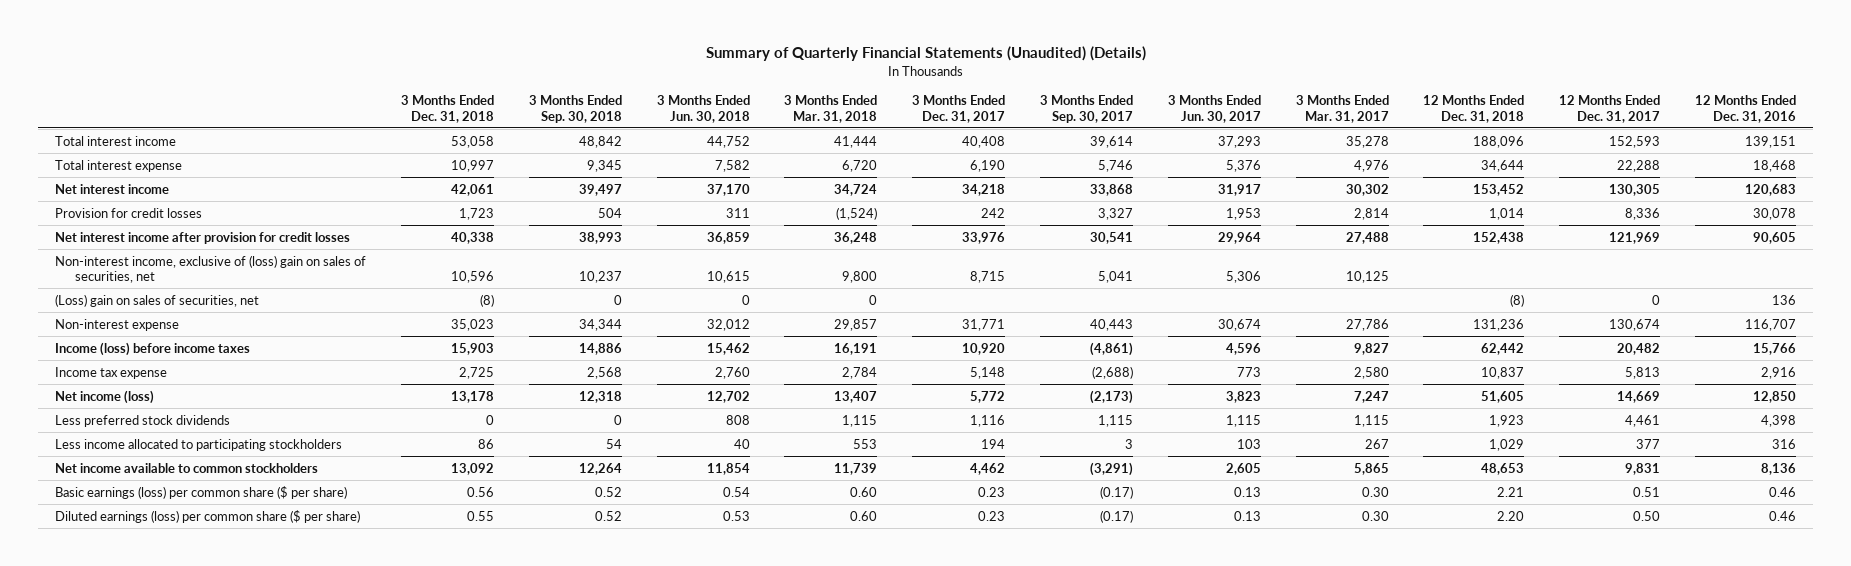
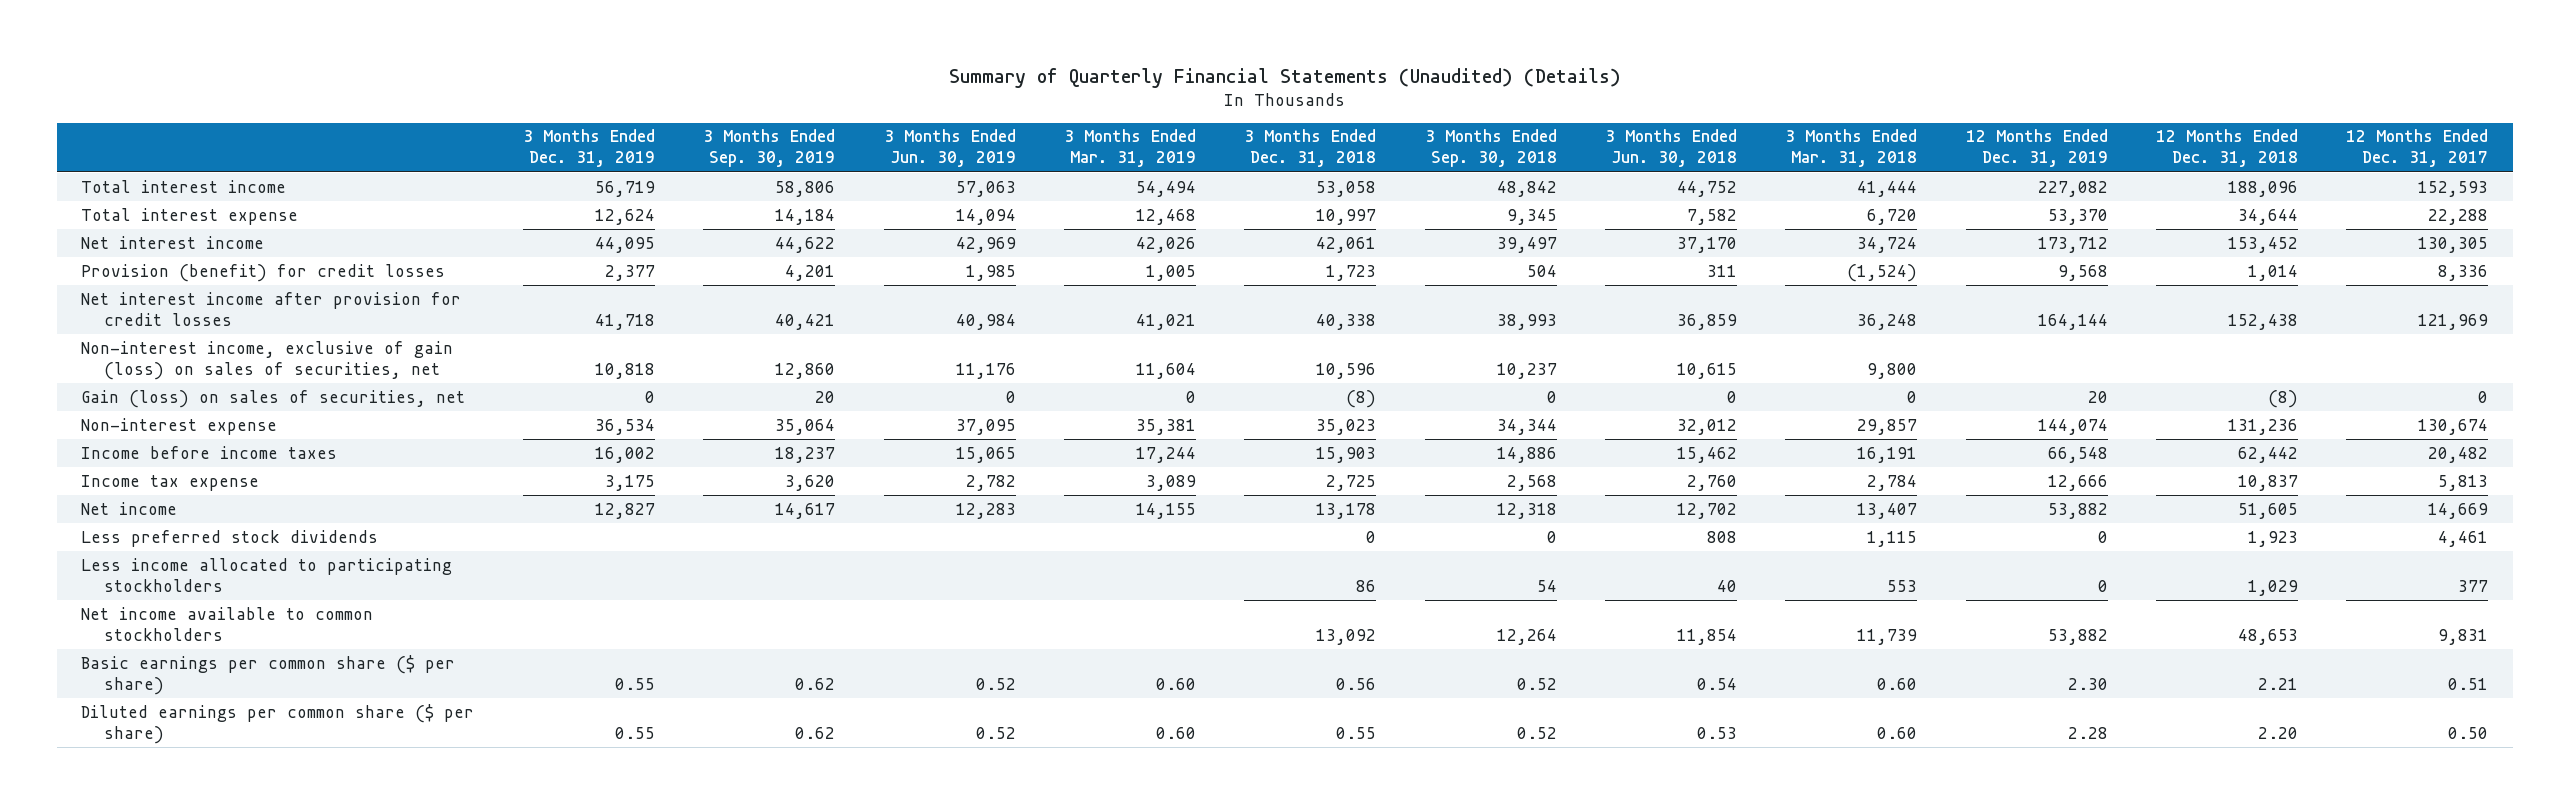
[912,95,1006,123] 3 Months Ended Dec. 31, 2017 -> none
[1039,95,1133,123] 3 Months Ended Sep. 30, 2017 -> none
[1167,95,1261,123] 3 Months Ended Jun. 30, 2017 -> none
[1295,95,1389,123] 3 Months Ended Mar. 31, 2017 -> none
[1695,95,1797,123] 12 Months Ended Dec. 31, 2016 -> none
none -> [522,129,655,168] 3 Months Ended Dec. 31, 2019
none -> [703,129,836,168] 3 Months Ended Sep. 30, 2019
none -> [883,129,1016,168] 3 Months Ended Jun. 30, 2019
none -> [1063,129,1196,168] 3 Months Ended Mar. 31, 2019
none -> [1965,129,2108,168] 12 Months Ended Dec. 31, 2019
[55,207,203,218] Provision for credit losses -> [81,263,446,282] Provision (benefit) for credit losses
[55,254,367,283] Non-interest income, exclusive of (loss) gain on sales of securities, net -> [81,340,454,380] Non-interest income, exclusive of gain (loss) on sales of securities, net
[55,293,260,307] (Loss) gain on sales of securities, net -> [81,389,466,408] Gain (loss) on sales of securities, net
[55,341,251,356] Income (loss) before income taxes -> [81,445,338,459] Income before income taxes
[55,389,155,404] Net income (loss) -> [81,501,178,515] Net income
[55,485,348,499] Basic earnings (loss) per common share ($ per share) -> [81,654,456,695] Basic earnings per common share ($ per share)
[55,509,361,523] Diluted earnings (loss) per common share ($ per share) -> [81,703,475,744] Diluted earnings per common share ($ per share)

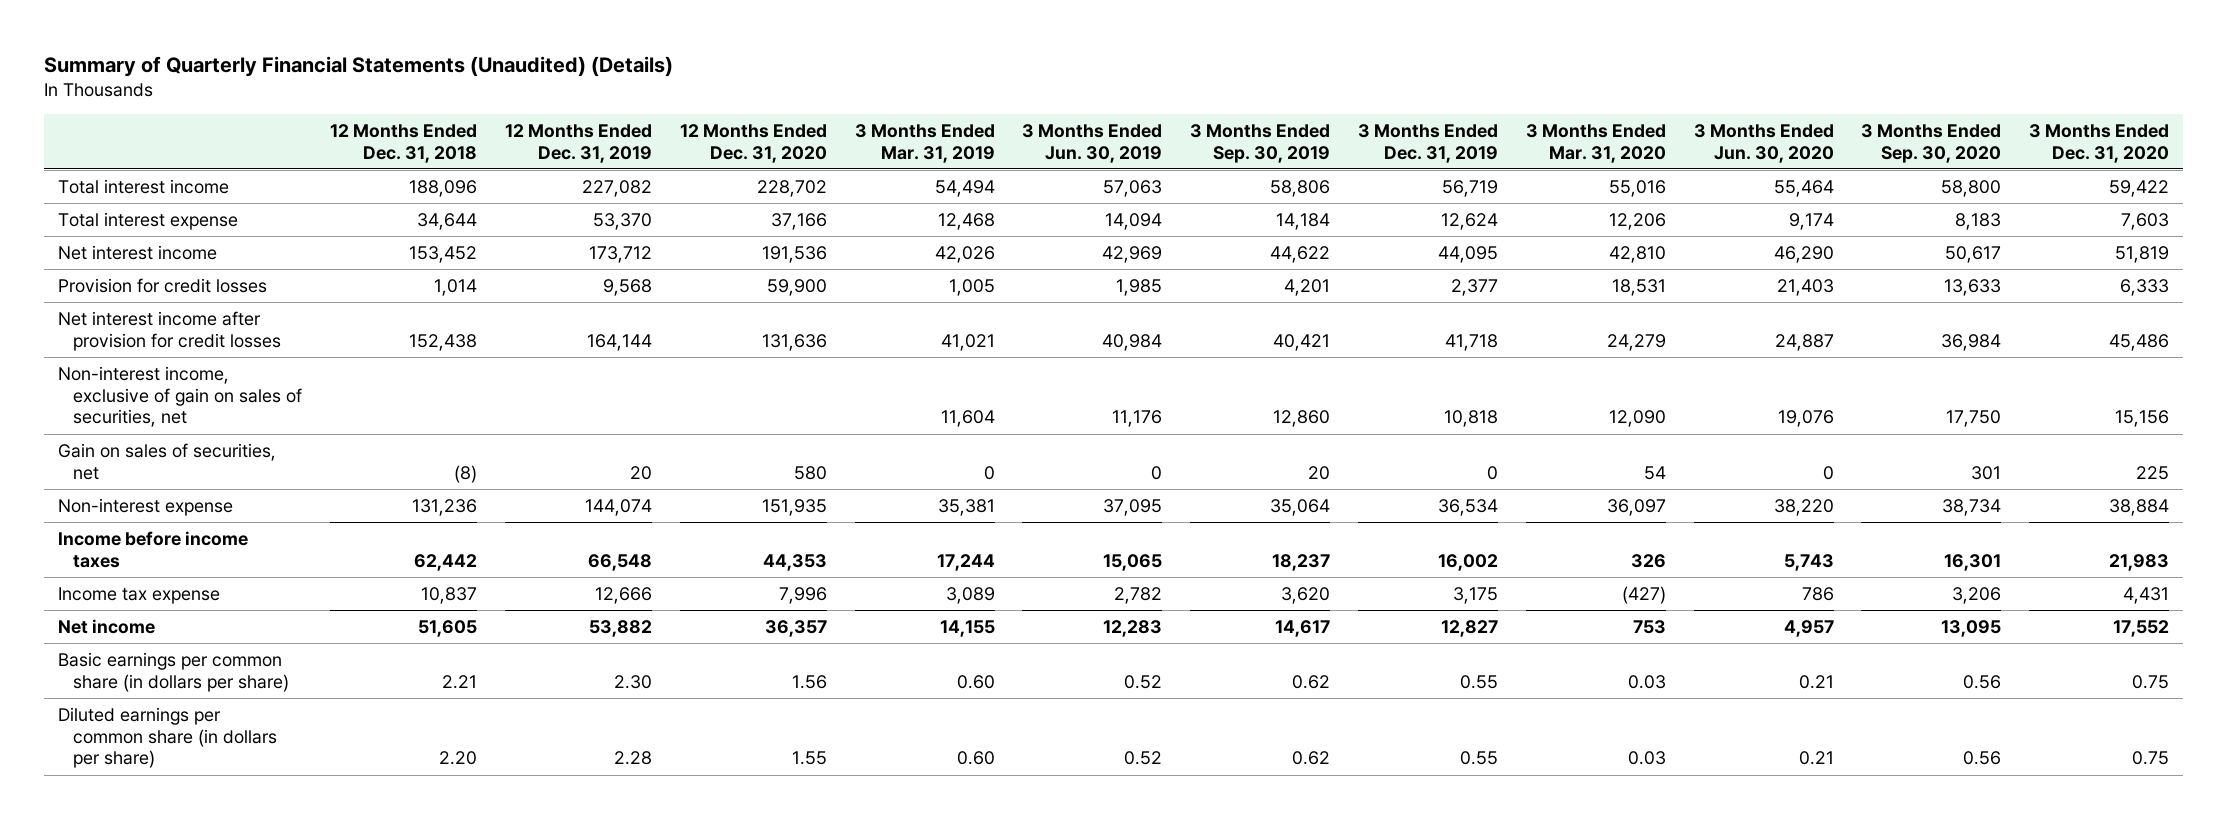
[1244,129,1377,168] 3 Months Ended Dec. 31, 2018 -> none
[1424,129,1557,168] 3 Months Ended Sep. 30, 2018 -> none
[1604,129,1737,168] 3 Months Ended Jun. 30, 2018 -> none
[1785,129,1918,168] 3 Months Ended Mar. 31, 2018 -> none
[2346,129,2489,168] 12 Months Ended Dec. 31, 2017 -> none
none -> [679,123,827,163] 12 Months Ended Dec. 31, 2020
none -> [1525,123,1666,163] 3 Months Ended Mar. 31, 2020
none -> [1693,123,1834,163] 3 Months Ended Jun. 30, 2020
none -> [1861,123,2002,163] 3 Months Ended Sep. 30, 2020
none -> [2029,123,2170,163] 3 Months Ended Dec. 31, 2020
[81,263,446,282] Provision (benefit) for credit losses -> [57,278,267,294] Provision for credit losses
[81,340,454,380] Non-interest income, exclusive of gain (loss) on sales of securities, net -> [57,366,303,428] Non-interest income, exclusive of gain on sales of securities, net
[81,389,466,408] Gain (loss) on sales of securities, net -> [57,443,276,480] Gain on sales of securities, net
[81,529,379,547] Less preferred stock dividends -> none
[81,557,453,592] Less income allocated to participating stockholders -> none
[81,606,374,641] Net income available to common stockholders -> none
[81,654,456,695] Basic earnings per common share ($ per share) -> [57,652,290,692] Basic earnings per common share (in dollars per share)
[81,703,475,744] Diluted earnings per common share ($ per share) -> [57,707,278,769] Diluted earnings per common share (in dollars per share)

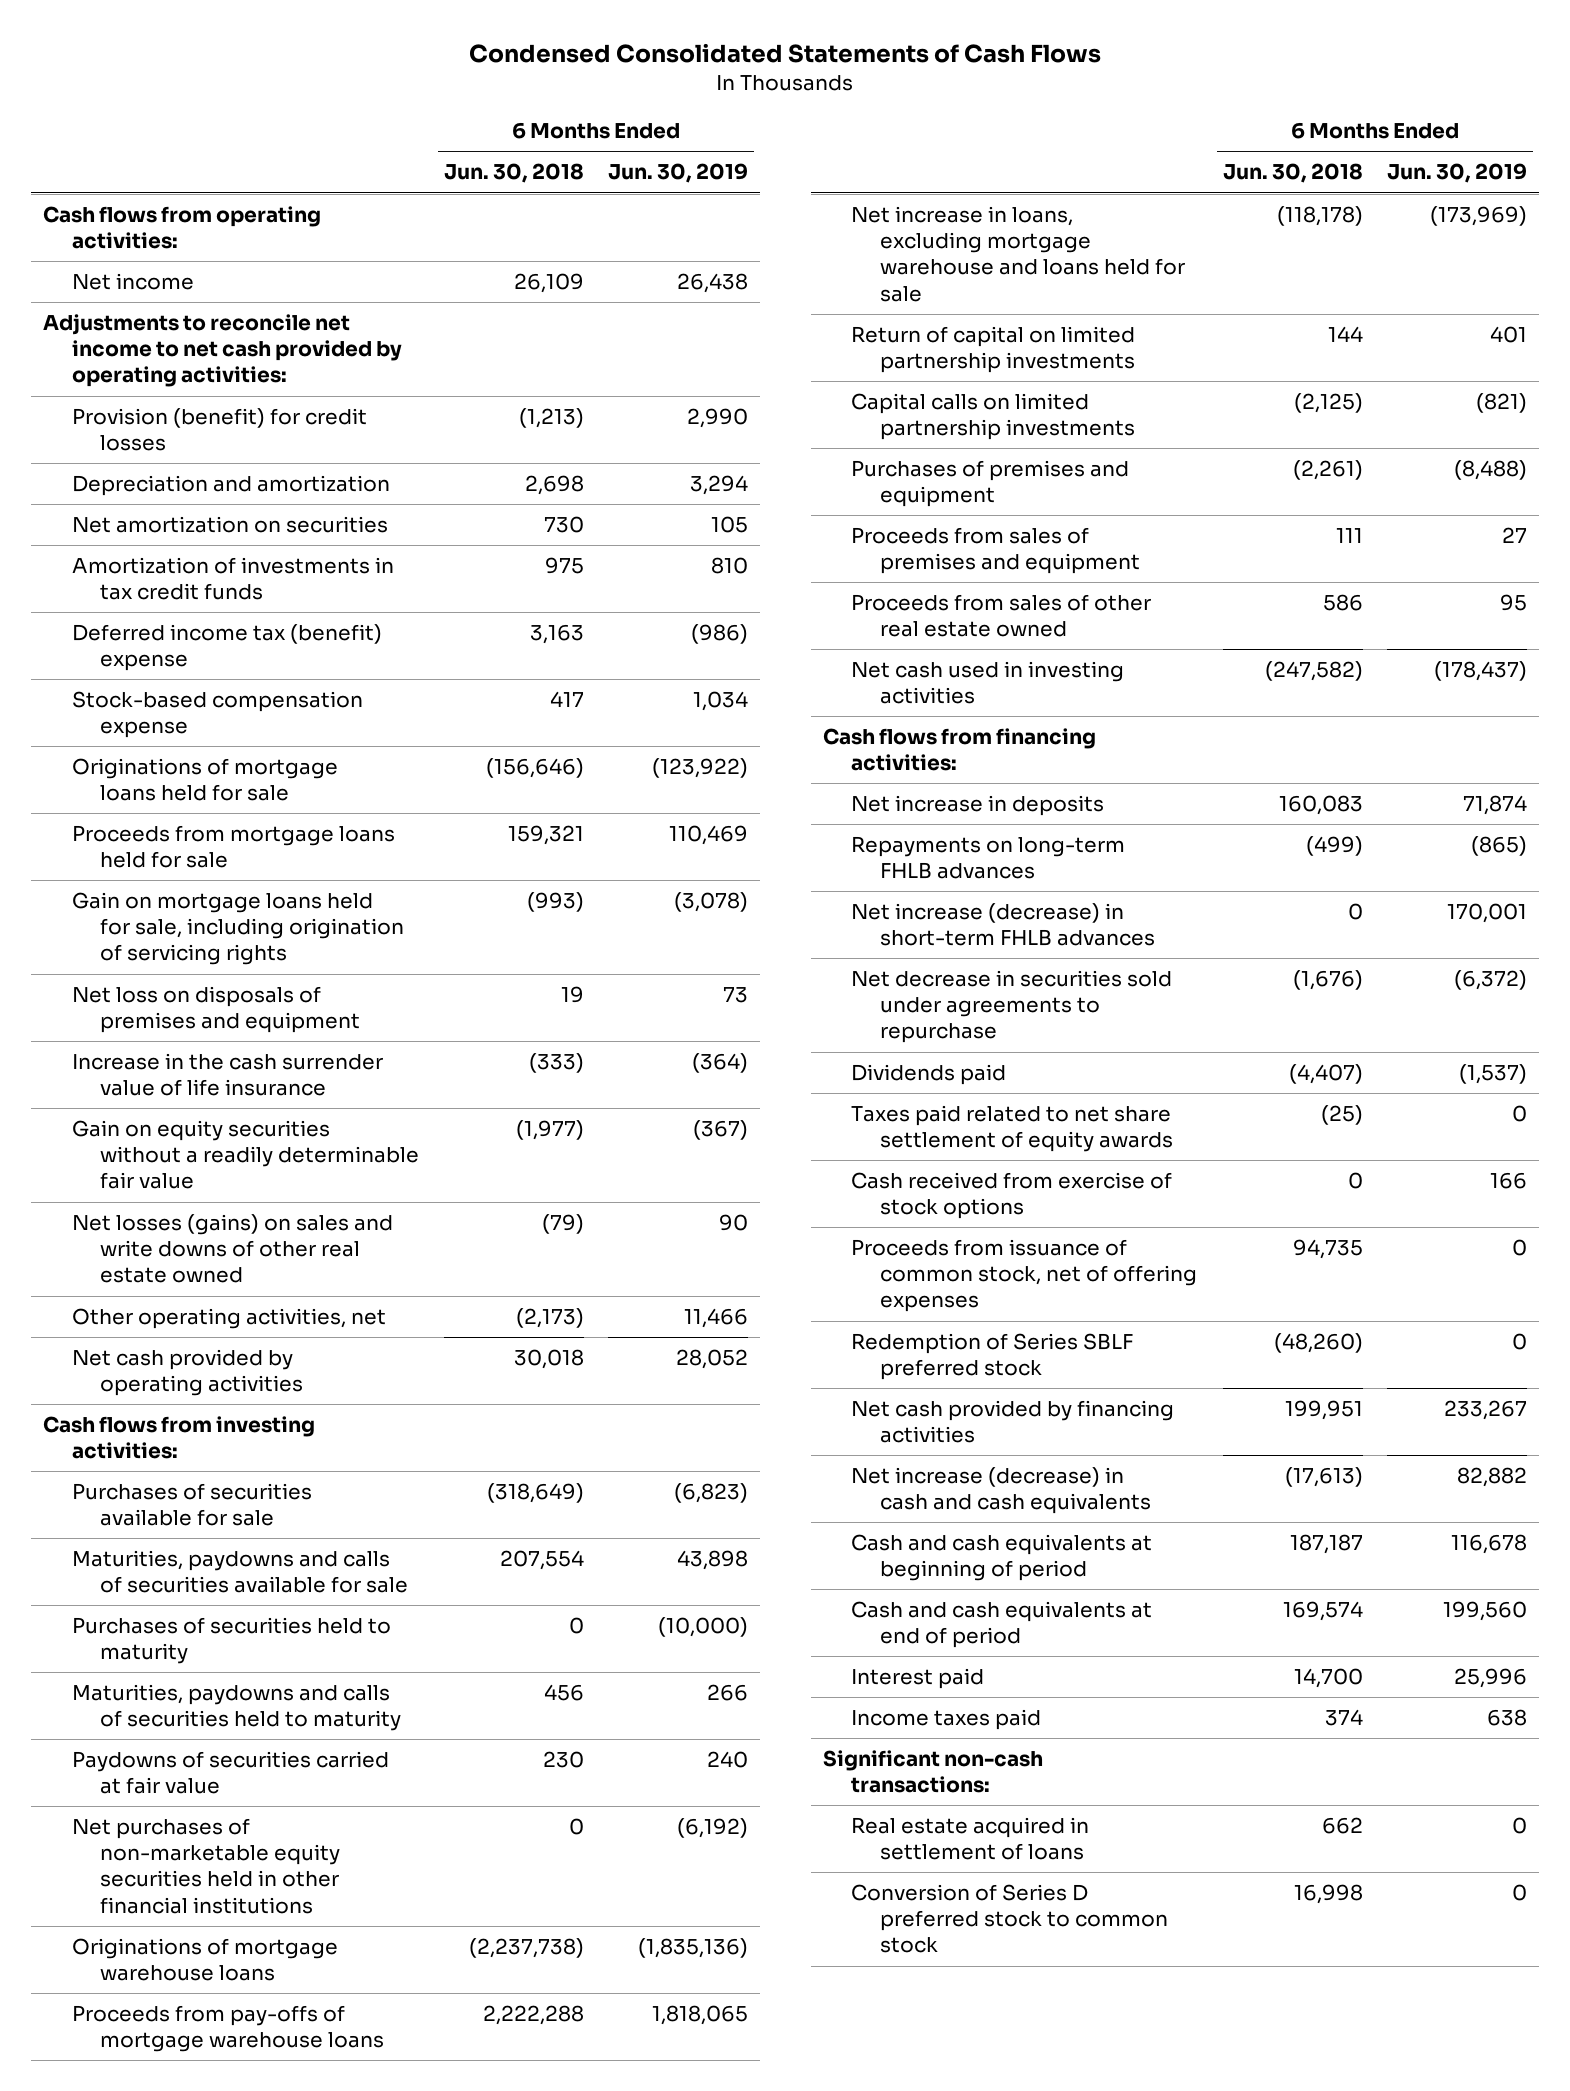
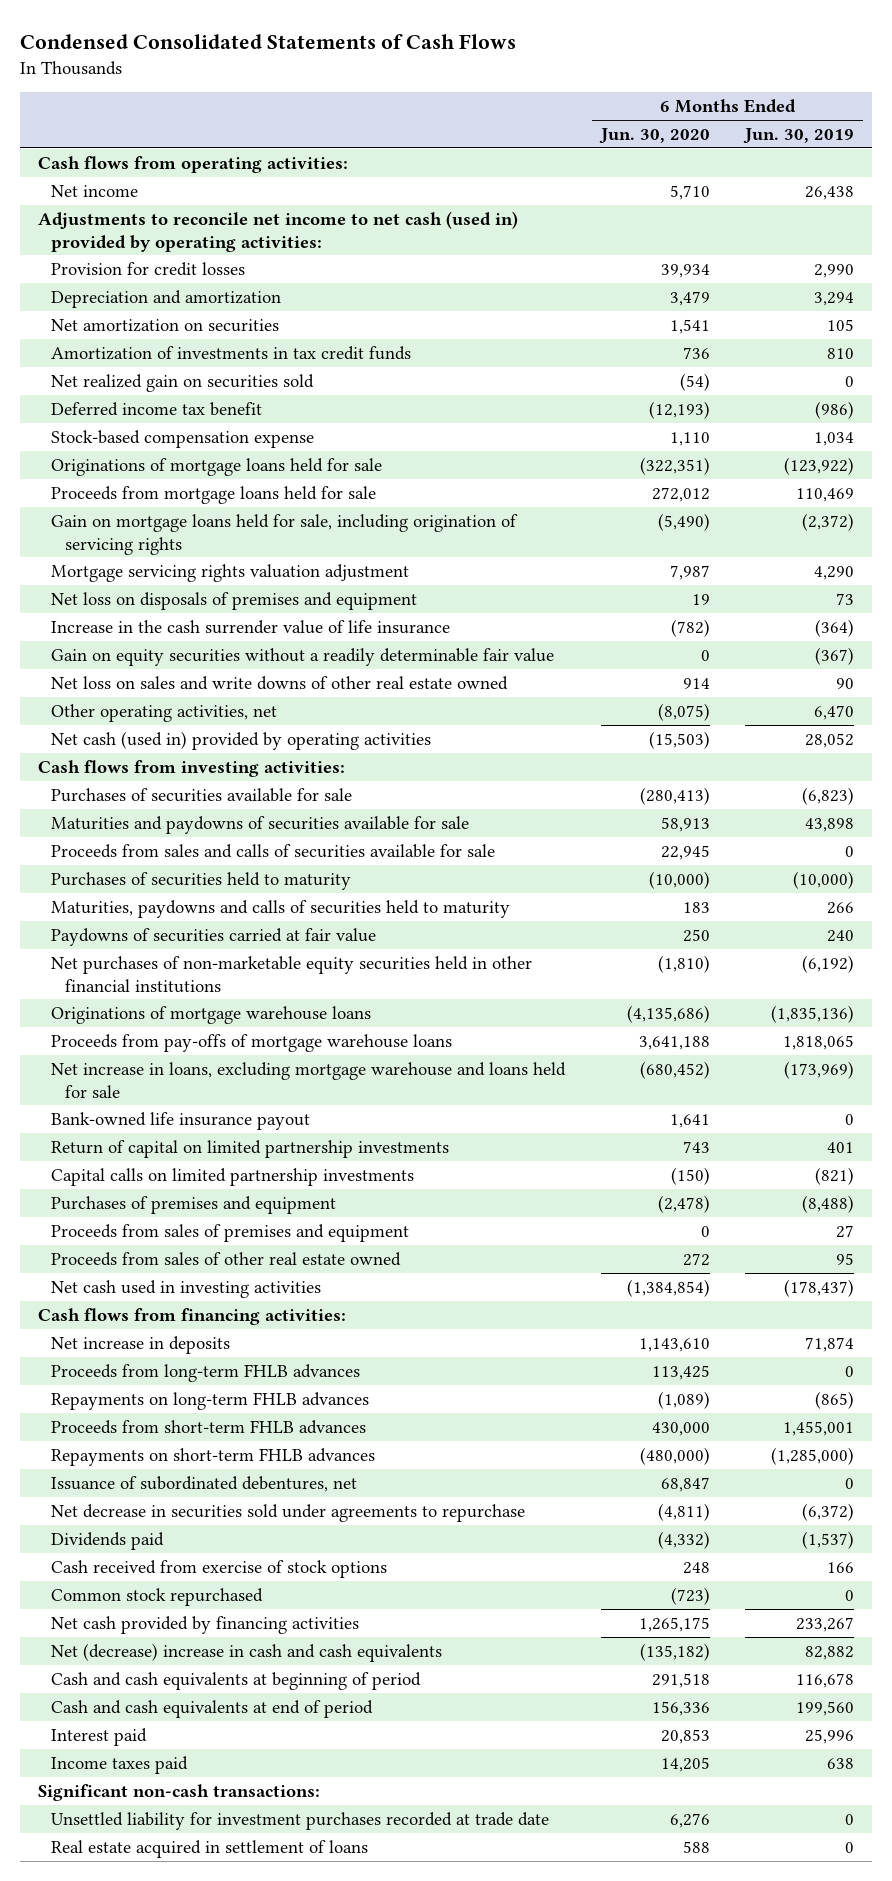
[443,163,584,184] Jun. 30, 2018 -> none
none -> [598,127,710,144] Jun. 30, 2020
[43,314,402,388] Adjustments to reconcile net income to net cash provided by operating activities: -> [37,210,518,252] Adjustments to reconcile net income to net cash (used in) provided by operating activities:
[71,408,367,452] Provision (benefit) for credit losses -> [51,261,246,276] Provision for credit losses
none -> [51,373,315,392] Net realized gain on securities sold
[71,624,382,672] Deferred income tax (benefit) expense -> [51,401,263,416] Deferred income tax benefit
[673,892,748,913] (3,078) -> [802,512,855,531] (2,372)
none -> [51,563,410,582] Mortgage servicing rights valuation adjustment
[71,1214,393,1284] Net losses (gains) on sales and write downs of other real estate owned -> [51,675,509,690] Net loss on sales and write downs of other real estate owned
[683,1308,748,1329] 11,466 -> [814,704,855,720] 6,470
[71,1349,304,1397] Net cash provided by operating activities -> [51,730,432,750] Net cash (used in) provided by operating activities
[71,1550,409,1594] Maturities, paydowns and calls of securities available for sale -> [51,815,470,834] Maturities and paydowns of securities available for sale
none -> [51,843,496,858] Proceeds from sales and calls of securities available for sale
none -> [51,1111,311,1130] Bank-owned life insurance payout
none -> [51,1363,361,1382] Proceeds from long-term FHLB advances
[851,903,1155,947] Net increase (decrease) in short-term FHLB advances -> none
none -> [51,1419,367,1434] Proceeds from short-term FHLB advances
none -> [51,1447,376,1466] Repayments on short-term FHLB advances
none -> [51,1475,358,1492] Issuance of subordinated debentures, net
[851,1105,1173,1153] Taxes paid related to net share settlement of equity awards -> none
[851,1239,1197,1313] Proceeds from issuance of common stock, net of offering expenses -> none
[851,1333,1134,1381] Redemption of Series SBLF preferred stock -> none
none -> [51,1587,264,1606] Common stock repurchased
[851,1467,1151,1515] Net increase (decrease) in cash and cash equivalents -> [51,1642,443,1662] Net (decrease) increase in cash and cash equivalents
none -> [51,1811,550,1830] Unsettled liability for investment purchases recorded at trade date
[851,1884,1168,1954] Conversion of Series D preferred stock to common stock -> none

